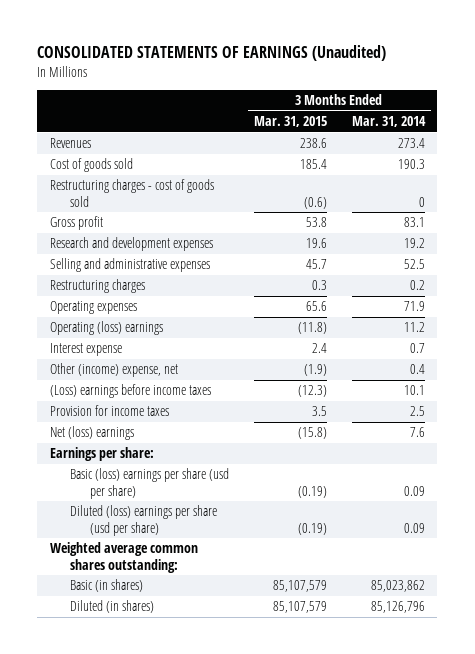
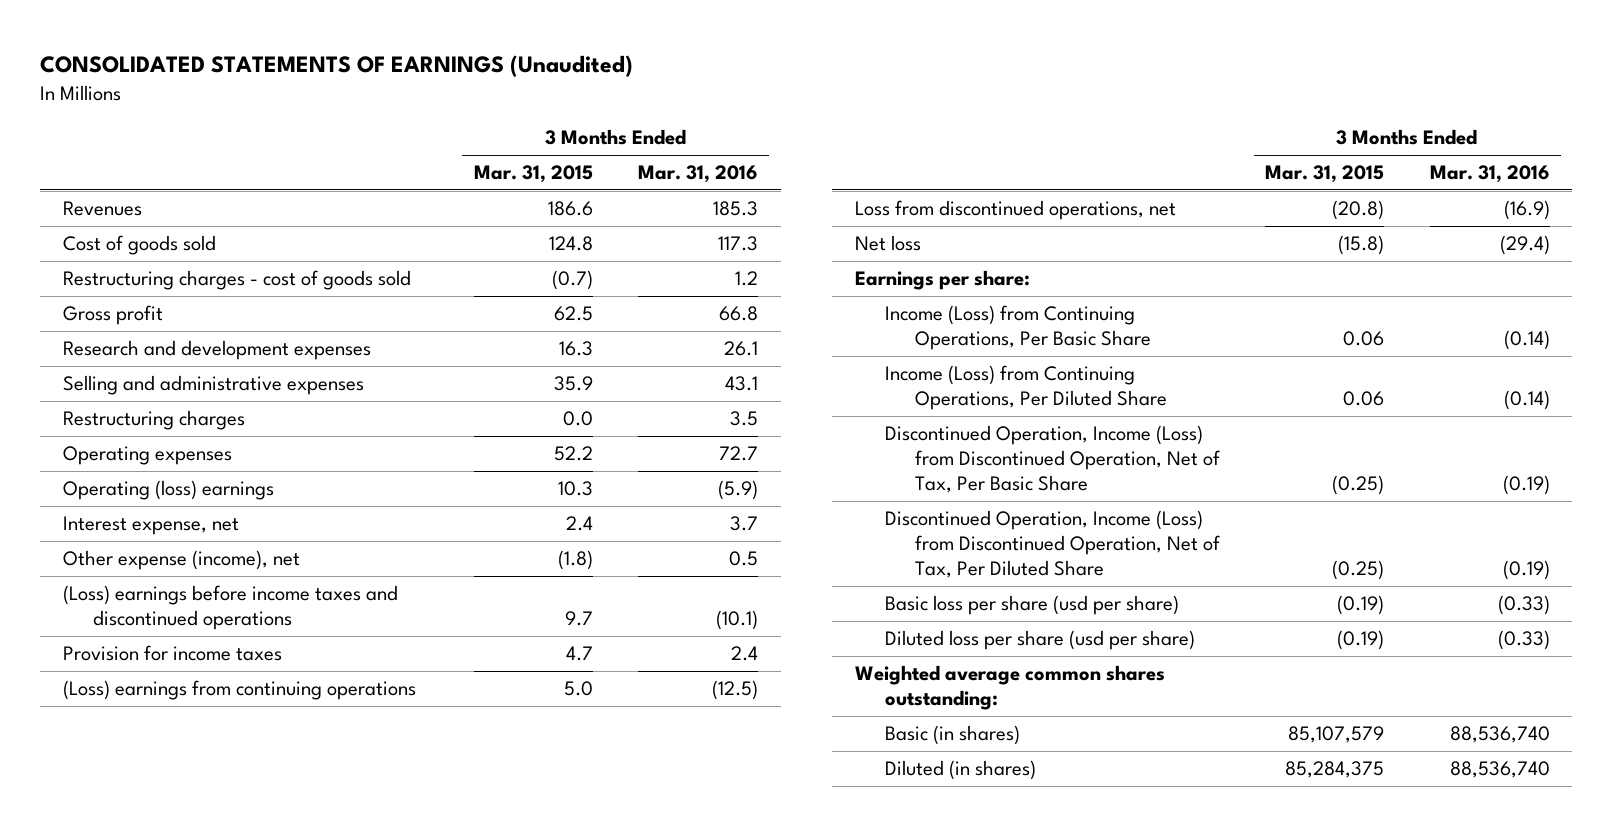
[351,116,426,128] Mar. 31, 2014 -> none
none -> [638,165,759,184] Mar. 31, 2016
[299,138,327,149] 238.6 -> [547,201,593,217] 186.6
[299,159,327,170] 185.4 -> [548,236,593,252] 124.8
[303,196,327,209] (0.6) -> [551,270,593,291] (0.7)
[305,217,327,228] 53.8 -> [553,306,593,322] 62.5
[305,238,327,249] 19.6 -> [558,341,593,357] 16.3
[305,259,327,270] 45.7 -> [553,376,593,392] 35.9
[311,280,327,291] 0.3 -> [562,411,593,427] 0.0
[305,301,327,312] 65.6 -> [553,446,593,462] 52.2
[297,322,327,335] (11.8) -> [557,481,593,497] 10.3
[49,343,122,357] Interest expense -> [63,516,240,536] Interest expense, net
[49,363,178,378] Other (income) expense, net -> [63,550,301,571] Other expense (income), net
[303,364,327,377] (1.9) -> [557,550,593,571] (1.8)
[49,384,211,399] (Loss) earnings before income taxes -> [63,585,399,631] (Loss) earnings before income taxes and discontinued operations
[297,385,327,398] (12.3) -> [564,611,593,627] 9.7
[311,406,327,417] 3.5 -> [565,646,593,662] 4.7
none -> [63,680,417,701] (Loss) earnings from continuing operations
none -> [854,200,1176,221] Loss from discontinued operations, net
[49,426,134,441] Net (loss) earnings -> [854,235,921,252] Net loss
none -> [884,305,1151,351] Income (Loss) from Continuing Operations, Per Basic Share
none -> [884,365,1167,411] Income (Loss) from Continuing Operations, Per Diluted Share
none -> [884,425,1220,494] Discontinued Operation, Income (Loss) from Discontinued Operation, Net of Tax, Per Basic Share
none -> [884,510,1220,579] Discontinued Operation, Income (Loss) from Discontinued Operation, Net of Tax, Per Diluted Share
[69,468,229,499] Basic (loss) earnings per share (usd per share) -> [884,595,1179,616] Basic loss per share (usd per share)
[69,505,217,536] Diluted (loss) earnings per share (usd per share) -> [884,630,1195,651] Diluted loss per share (usd per share)
[272,601,327,614] 85,107,579 -> [1285,761,1385,779] 85,284,375

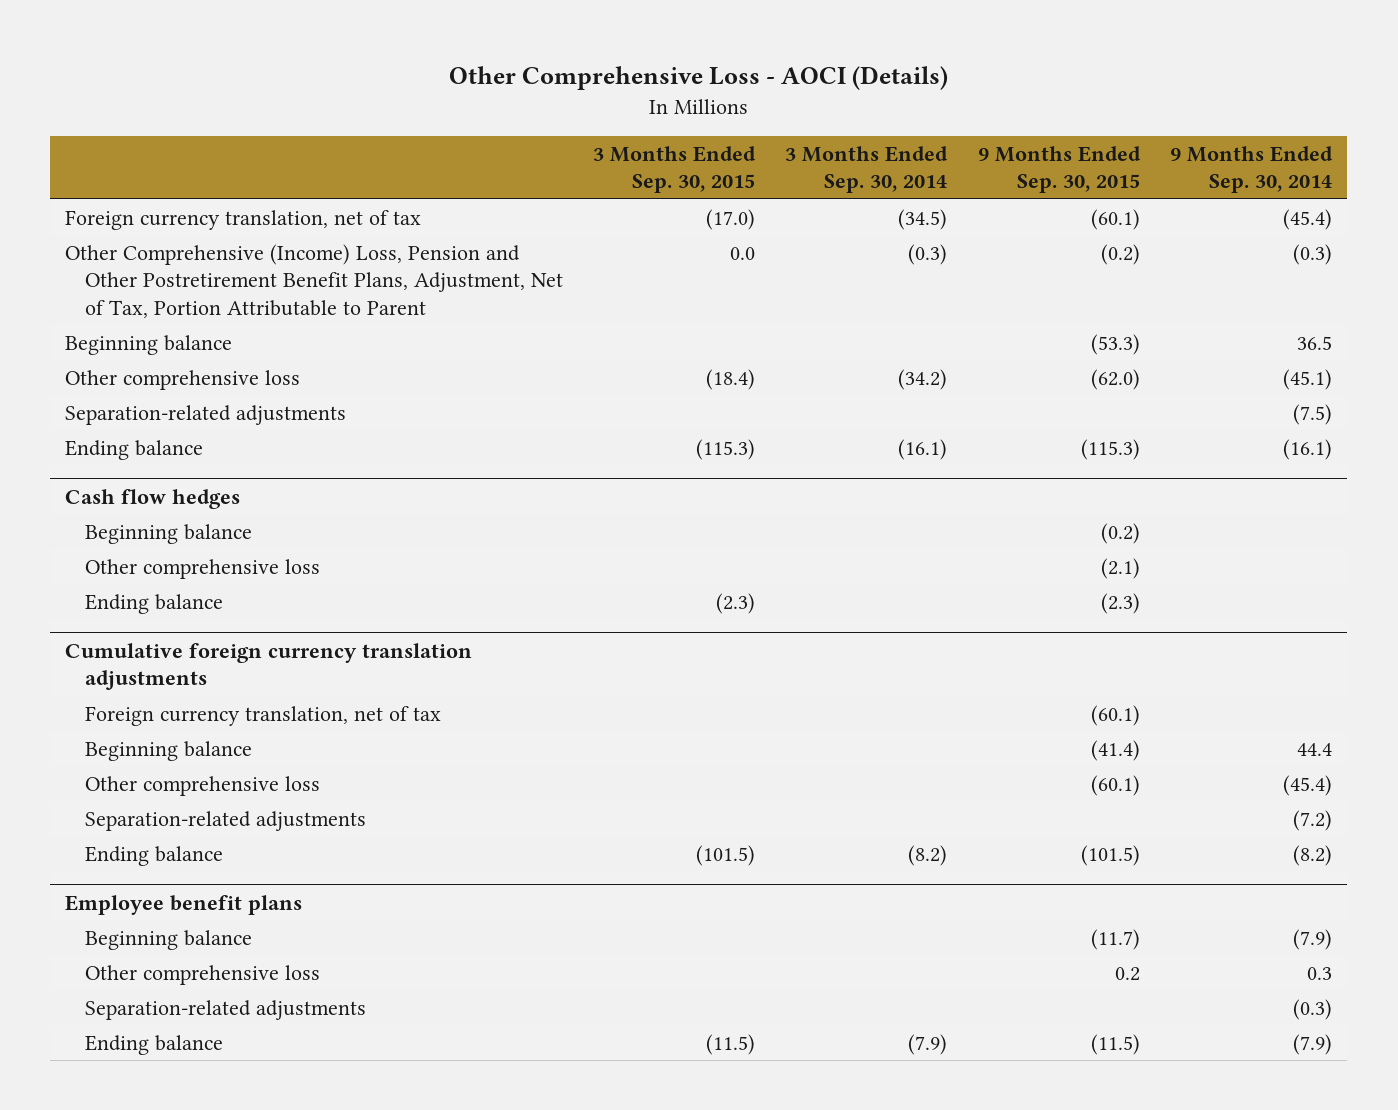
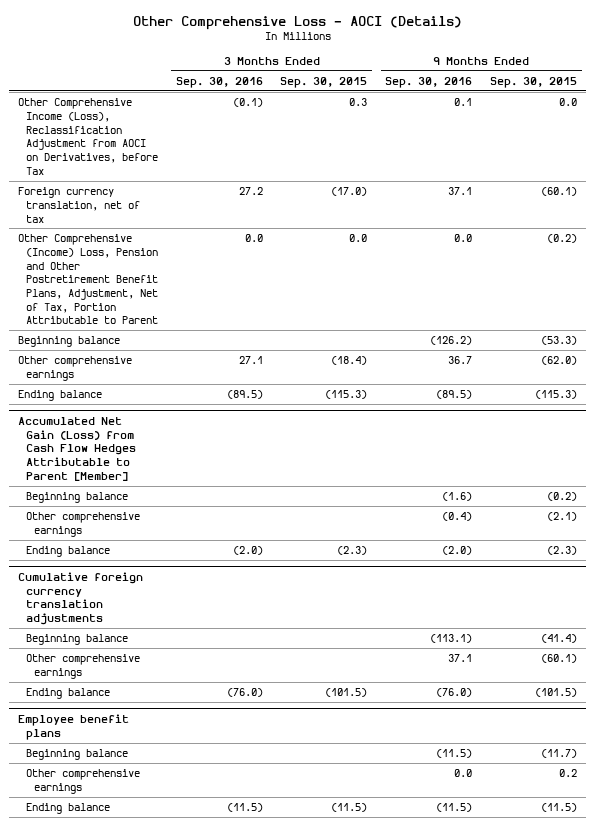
[785,145,949,194] 3 Months Ended Sep. 30, 2014 -> none
[1170,145,1334,194] 9 Months Ended Sep. 30, 2014 -> none
none -> [175,76,263,88] Sep. 30, 2016
none -> [385,76,473,88] Sep. 30, 2016
none -> [17,98,158,175] Other Comprehensive Income (Loss), Reclassification Adjustment from AOCI on Derivatives, before Tax
[65,404,347,425] Separation-related adjustments -> none
[65,369,301,390] Other comprehensive loss -> [17,356,132,381] Other comprehensive earnings
[65,488,241,509] Cash flow hedges -> [17,416,136,481] Accumulated Net Gain (Loss) from Cash Flow Hedges Attributable to Parent [Member]
[84,558,320,579] Other comprehensive loss -> [25,512,140,537] Other comprehensive earnings
[84,705,441,726] Foreign currency translation, net of tax -> none
[84,810,366,831] Separation-related adjustments -> none
[84,775,320,796] Other comprehensive loss -> [25,654,140,679] Other comprehensive earnings
[84,999,366,1020] Separation-related adjustments -> none
[84,964,320,985] Other comprehensive loss -> [25,769,140,794] Other comprehensive earnings

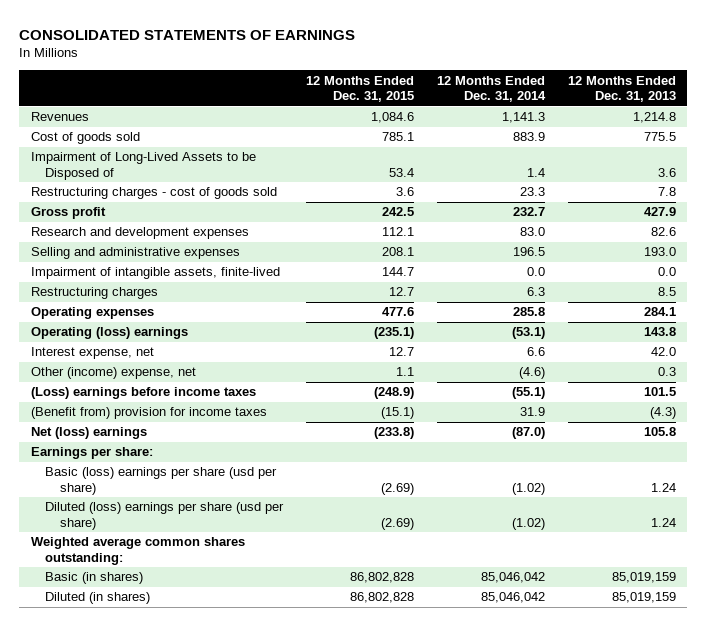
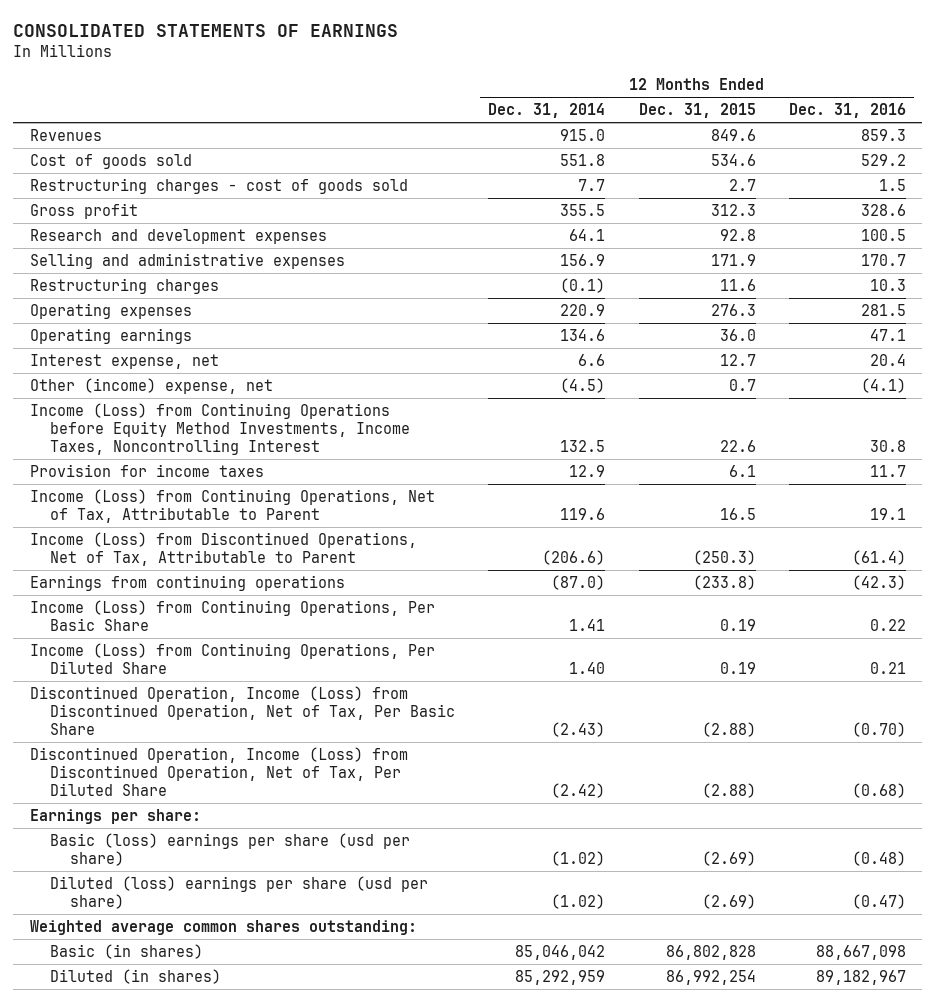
[567,75,676,103] 12 Months Ended Dec. 31, 2013 -> none
none -> [788,103,906,119] Dec. 31, 2016
[30,152,256,180] Impairment of Long-Lived Assets to be Disposed of -> none
[30,267,280,280] Impairment of intangible assets, finite-lived -> none
[371,112,415,124] 1,084.6 -> [710,129,756,142] 849.6
[502,112,546,124] 1,141.3 -> [560,129,606,142] 915.0
[382,132,415,142] 785.1 -> [710,154,756,167] 534.6
[513,132,546,142] 883.9 -> [560,154,606,167] 551.8
[396,187,415,197] 3.6 -> [728,179,756,192] 2.7
[520,187,546,197] 23.3 -> [578,179,606,192] 7.7
[382,207,415,217] 242.5 -> [710,204,756,217] 312.3
[513,207,546,217] 232.7 -> [560,204,606,217] 355.5
[382,227,415,237] 112.1 -> [719,229,756,242] 92.8
[520,227,546,237] 83.0 -> [569,229,606,242] 64.1
[382,247,415,257] 208.1 -> [710,254,756,267] 171.9
[513,247,546,257] 196.5 -> [560,254,606,267] 156.9
[389,287,415,297] 12.7 -> [719,279,756,292] 11.6
[527,287,546,297] 6.3 -> [560,278,606,294] (0.1)
[382,307,415,317] 477.6 -> [710,304,756,317] 276.3
[513,307,546,317] 285.8 -> [560,304,606,317] 220.9
[30,327,188,340] Operating (loss) earnings -> [29,328,192,345] Operating earnings
[374,327,415,340] (235.1) -> [719,329,756,342] 36.0
[512,327,546,340] (53.1) -> [560,329,606,342] 134.6
[30,387,256,400] (Loss) earnings before income taxes -> none
[396,367,415,377] 1.1 -> [728,379,756,392] 0.7
[519,367,546,380] (4.6) -> [560,378,606,394] (4.5)
none -> [29,403,411,455] Income (Loss) from Continuing Operations before Equity Method Investments, Income Taxes, Noncontrolling Interest
[30,407,267,420] (Benefit from) provision for income taxes -> [29,464,264,478] Provision for income taxes
[381,407,415,420] (15.1) -> [728,465,756,478] 6.1
[520,407,546,417] 31.9 -> [569,465,606,478] 12.9
none -> [29,489,435,523] Income (Loss) from Continuing Operations, Net of Tax, Attributable to Parent
none -> [29,532,417,566] Income (Loss) from Discontinued Operations, Net of Tax, Attributable to Parent
[30,427,147,440] Net (loss) earnings -> [29,575,345,592] Earnings from continuing operations
none -> [29,600,435,631] Income (Loss) from Continuing Operations, Per Basic Share
none -> [29,643,435,674] Income (Loss) from Continuing Operations, Per Diluted Share
none -> [29,686,456,735] Discontinued Operation, Income (Loss) from Discontinued Operation, Net of Tax, Per Basic Share
none -> [29,747,408,796] Discontinued Operation, Income (Loss) from Discontinued Operation, Net of Tax, Per Diluted Share
[350,592,415,604] 86,802,828 -> [665,970,756,986] 86,992,254
[481,592,546,604] 85,046,042 -> [515,970,606,986] 85,292,959

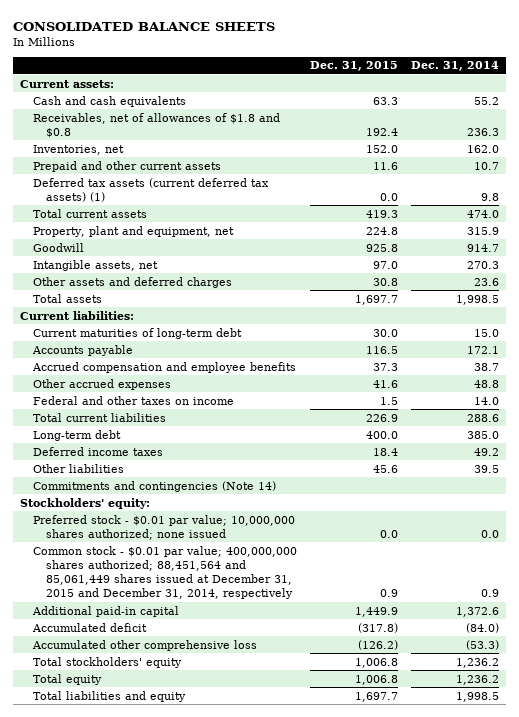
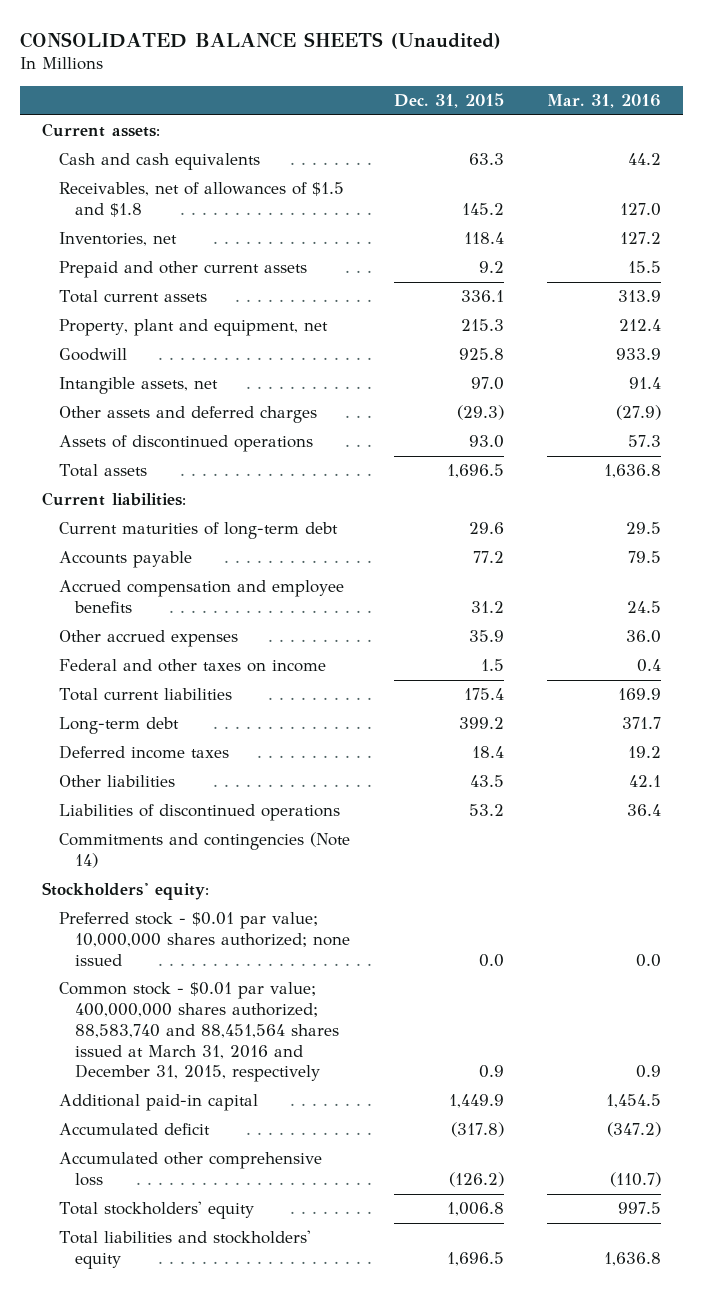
[13,21,276,31] CONSOLIDATED BALANCE SHEETS -> [20,31,502,49] CONSOLIDATED BALANCE SHEETS (Unaudited)
[411,61,500,72] Dec. 31, 2014 -> none
none -> [547,94,662,109] Mar. 31, 2016
[32,177,269,202] Deferred tax assets (current deferred tax assets) (1) -> none
[32,112,280,138] Receivables, net of allowances of $1.8 and $0.8 -> [58,182,344,217] Receivables, net of allowances of $1.5 and $1.8
[366,127,399,136] 192.4 -> [461,202,504,215] 145.2
[366,144,399,153] 152.0 -> [463,232,504,245] 118.4
[373,161,399,170] 11.6 -> [478,261,504,274] 9.2
[366,209,399,218] 419.3 -> [460,290,504,303] 336.1
[366,226,399,235] 224.8 -> [460,319,504,332] 215.3
[373,277,399,286] 30.8 -> [456,405,504,421] (29.3)
none -> [58,435,313,453] Assets of discontinued operations
[355,294,399,305] 1,697.7 -> [446,464,504,479] 1,696.5
[373,328,399,337] 30.0 -> [468,522,504,535] 29.6
[366,345,399,354] 116.5 -> [472,551,504,564] 77.2
[373,362,399,371] 37.3 -> [470,600,504,613] 31.2
[373,379,399,388] 41.6 -> [468,630,504,643] 35.9
[366,413,399,422] 226.9 -> [463,688,504,701] 175.4
[366,430,399,439] 400.0 -> [458,717,504,730] 399.2
[373,464,399,473] 45.6 -> [469,775,504,788] 43.5
none -> [58,804,340,822] Liabilities of discontinued operations
[32,545,297,600] Common stock - $0.01 par value; 400,000,000 shares authorized; 88,451,564 and 85,061,449 shares issued at December 31, 2015 and December 31, 2014, respectively -> [58,982,340,1083] Common stock - $0.01 par value; 400,000,000 shares authorized; 88,583,740 and 88,451,564 shares issued at March 31, 2016 and December 31, 2015, respectively
[32,673,102,685] Total equity -> none
[32,690,186,702] Total liabilities and equity -> [58,1230,311,1269] Total liabilities and stockholders' equity
[355,691,399,702] 1,697.7 -> [446,1251,504,1266] 1,696.5

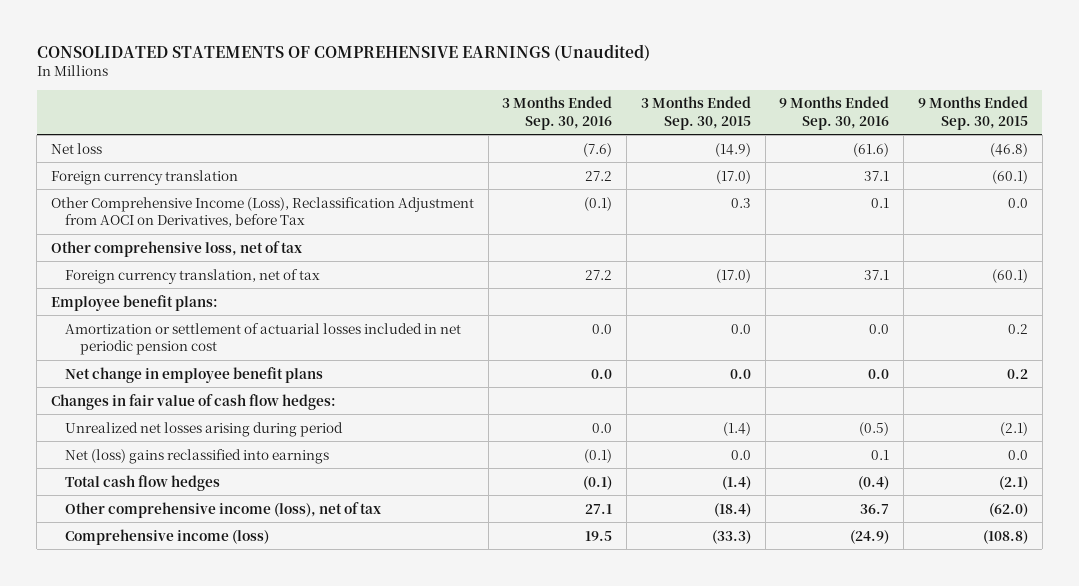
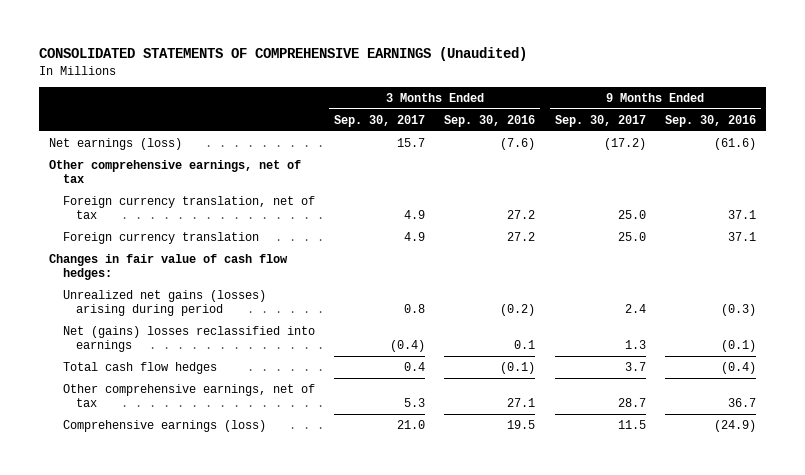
[640,96,751,130] 3 Months Ended Sep. 30, 2015 -> none
[917,96,1028,130] 9 Months Ended Sep. 30, 2015 -> none
none -> [333,114,425,127] Sep. 30, 2017
none -> [554,114,646,127] Sep. 30, 2017
[50,196,474,228] Other Comprehensive Income (Loss), Reclassification Adjustment from AOCI on Derivatives, before Tax -> none
[50,142,102,154] Net loss -> [48,137,182,150] Net earnings (loss)
[50,240,302,257] Other comprehensive loss, net of tax -> [48,159,301,184] Other comprehensive earnings, net of tax
[50,294,218,311] Employee benefit plans: -> none
[65,322,462,356] Amortization or settlement of actuarial losses included in net periodic pension cost -> none
[65,366,324,383] Net change in employee benefit plans -> none
[50,169,238,185] Foreign currency translation -> [62,231,259,244] Foreign currency translation
[65,421,344,437] Unrealized net losses arising during period -> [62,289,266,317] Unrealized net gains (losses) arising during period
[592,422,613,433] 0.0 -> [500,304,536,317] (0.2)
[859,421,890,436] (0.5) -> [721,304,757,317] (0.3)
[65,448,330,464] Net (loss) gains reclassified into earnings -> [62,325,315,353] Net (gains) losses reclassified into earnings
[584,448,613,463] (0.1) -> [514,340,536,350] 0.1
[871,449,890,460] 0.1 -> [721,340,757,353] (0.1)
[65,501,382,518] Other comprehensive income (loss), net of tax -> [62,383,315,408] Other comprehensive earnings, net of tax
[65,528,270,545] Comprehensive income (loss) -> [62,419,266,432] Comprehensive earnings (loss)

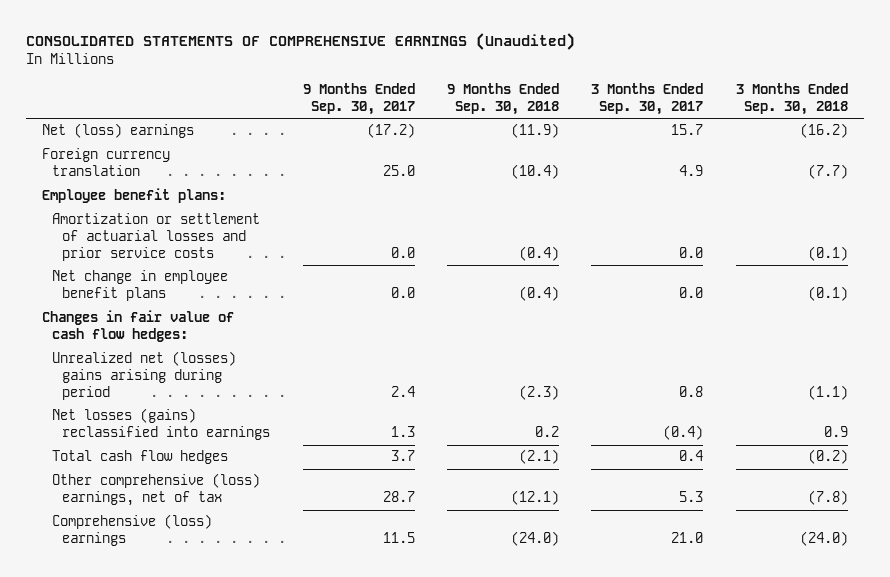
[444,114,536,127] Sep. 30, 2016 -> none
[665,114,757,127] Sep. 30, 2016 -> none
none -> [447,83,560,115] 9 Months Ended Sep. 30, 2018
none -> [735,83,848,115] 3 Months Ended Sep. 30, 2018
[48,159,301,184] Other comprehensive earnings, net of tax -> none
[62,195,315,220] Foreign currency translation, net of tax -> none
[48,137,182,150] Net earnings (loss) -> [42,123,195,139] Net (loss) earnings
none -> [42,188,227,204] Employee benefit plans:
none -> [52,213,261,262] Amortization or settlement of actuarial losses and prior service costs
none -> [52,270,229,302] Net change in employee benefit plans
[62,289,266,317] Unrealized net gains (losses) arising during period -> [52,351,237,401] Unrealized net (losses) gains arising during period
[62,325,315,353] Net (gains) losses reclassified into earnings -> [52,408,271,441] Net losses (gains) reclassified into earnings
[62,383,315,408] Other comprehensive earnings, net of tax -> [52,473,261,507] Other comprehensive (loss) earnings, net of tax
[62,419,266,432] Comprehensive earnings (loss) -> [52,514,213,547] Comprehensive (loss) earnings

